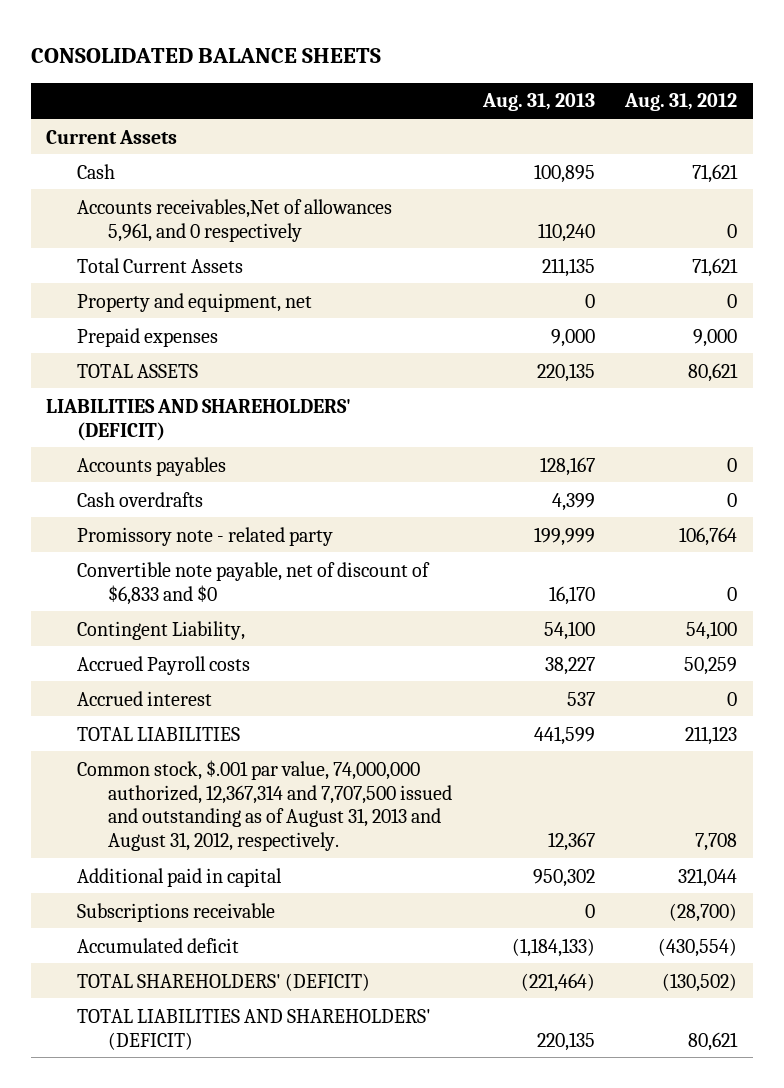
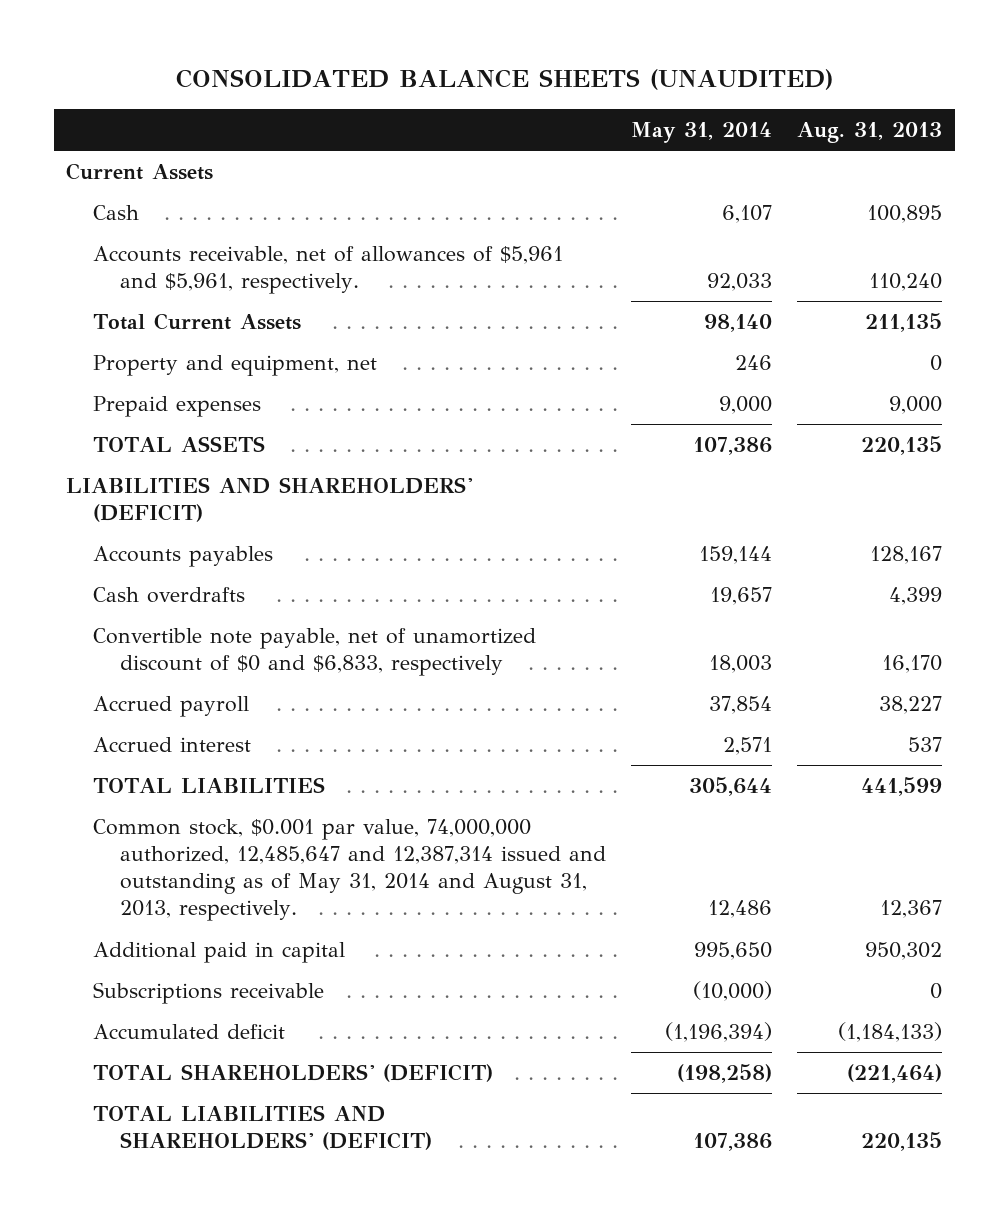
[31,47,382,63] CONSOLIDATED BALANCE SHEETS -> [176,69,834,91] CONSOLIDATED BALANCE SHEETS (UNAUDITED)
[624,93,738,112] Aug. 31, 2012 -> none
none -> [630,122,772,144] May 31, 2014
[77,198,393,242] Accounts receivables,Net of allowances 5,961, and 0 respectively -> [92,246,563,295] Accounts receivable, net of allowances of $5,961 and $5,961, respectively.
[77,526,334,546] Promissory note - related party -> none
[77,620,246,640] Contingent Liability, -> none
[77,561,431,605] Convertible note payable, net of discount of $6,833 and $0 -> [92,628,536,677] Convertible note payable, net of unamortized discount of $0 and $6,833, respectively
[77,655,251,675] Accrued Payroll costs -> [92,696,249,718] Accrued payroll
[77,759,453,852] Common stock, $.001 par value, 74,000,000 authorized, 12,367,314 and 7,707,500 issued and outstanding as of August 31, 2013 and August 31, 2012, respectively. -> [92,819,606,922] Common stock, $0.001 par value, 74,000,000 authorized, 12,485,647 and 12,387,314 issued and outstanding as of May 31, 2014 and August 31, 2013, respectively.

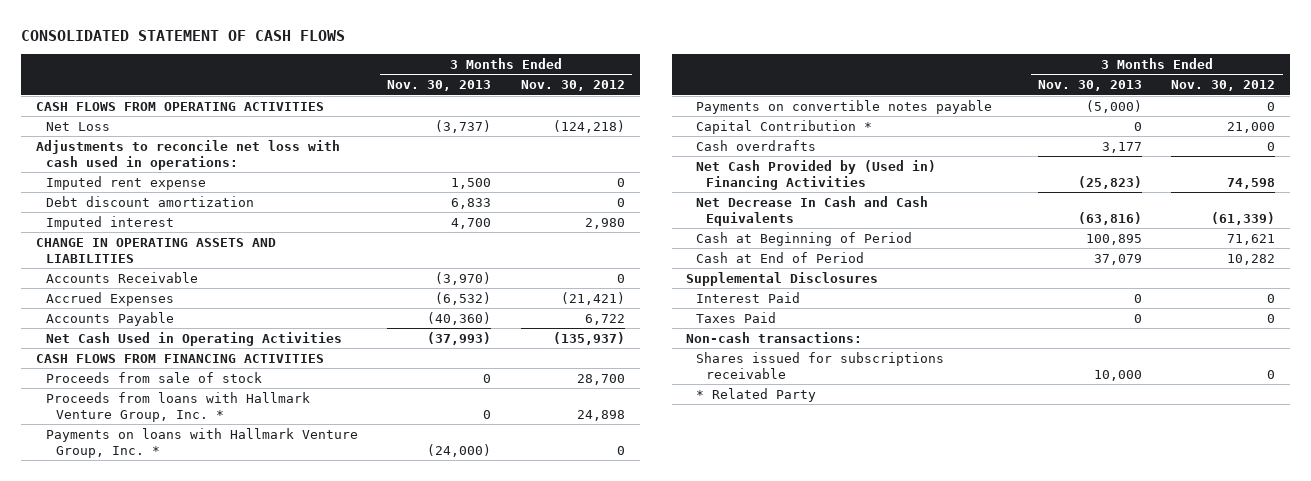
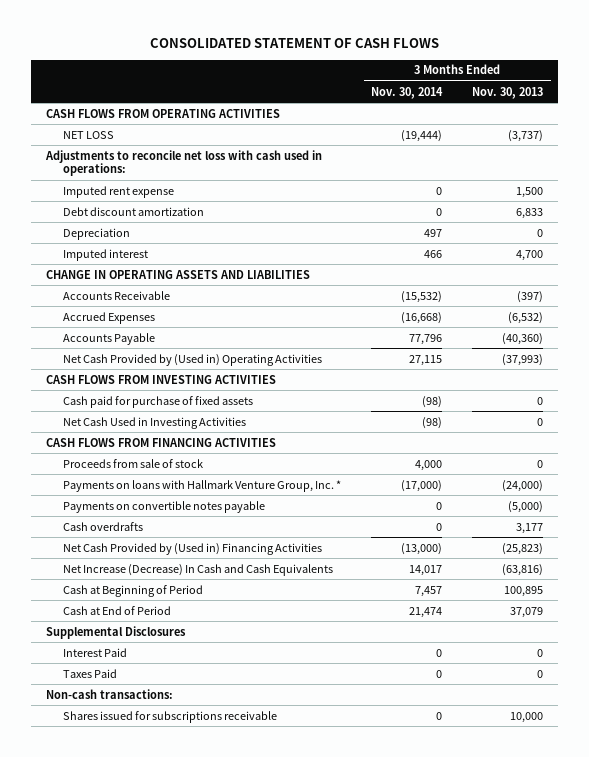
[520,80,625,92] Nov. 30, 2012 -> none
none -> [371,86,444,99] Nov. 30, 2014
[45,121,110,131] Net Loss -> [63,130,115,139] NET LOSS
none -> [63,227,131,240] Depreciation
[435,271,492,285] (3,970) -> [517,290,544,303] (397)
[45,331,342,346] Net Cash Used in Operating Activities -> [63,353,323,366] Net Cash Provided by (Used in) Operating Activities
none -> [46,374,277,384] CASH FLOWS FROM INVESTING ACTIVITIES
none -> [63,395,254,408] Cash paid for purchase of fixed assets
none -> [63,416,247,429] Net Cash Used in Investing Activities
[45,391,310,422] Proceeds from loans with Hallmark Venture Group, Inc. * -> none
[696,119,873,134] Capital Contribution * -> none
[696,195,929,226] Net Decrease In Cash and Cash Equivalents -> [63,563,334,576] Net Increase (Decrease) In Cash and Cash Equivalents
[696,387,817,402] * Related Party -> none

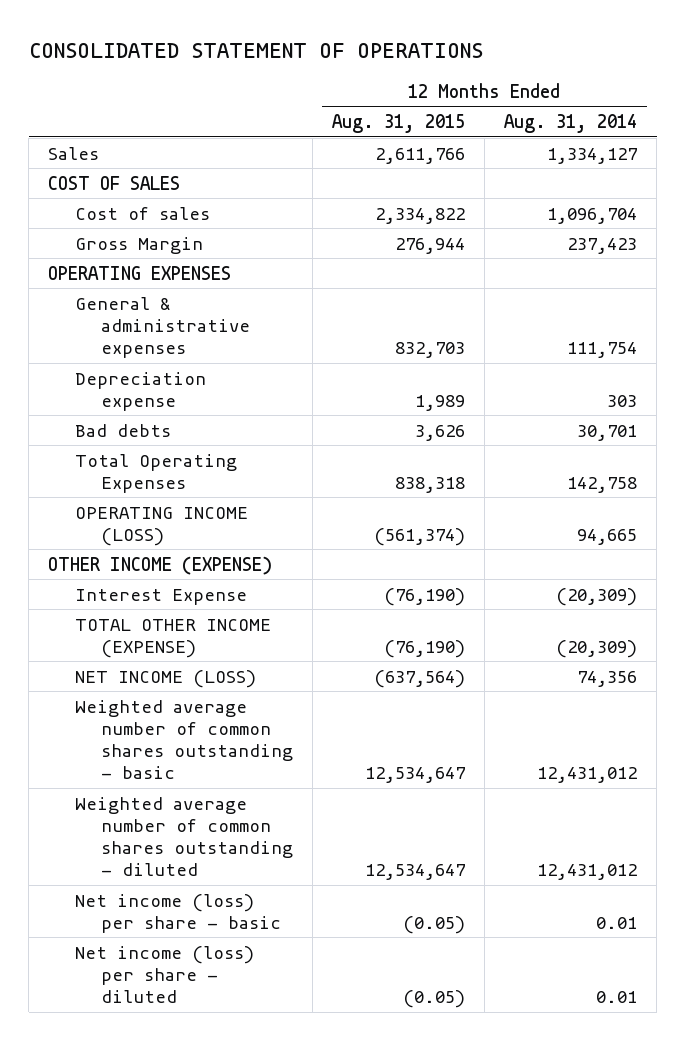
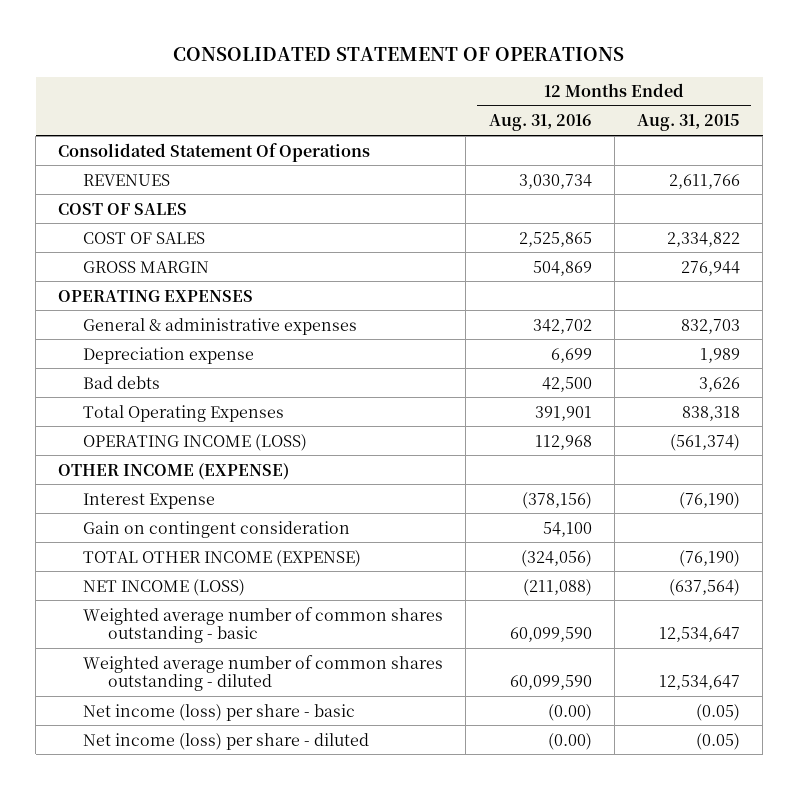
[504,114,638,134] Aug. 31, 2014 -> none
none -> [488,114,592,132] Aug. 31, 2016
none -> [58,142,371,162] Consolidated Statement Of Operations
[48,146,100,160] Sales -> [83,173,171,186] REVENUES
[74,206,210,220] Cost of sales -> [83,231,206,244] COST OF SALES
[74,236,203,254] Gross Margin -> [83,260,210,273] GROSS MARGIN
none -> [83,520,351,538] Gain on contingent consideration

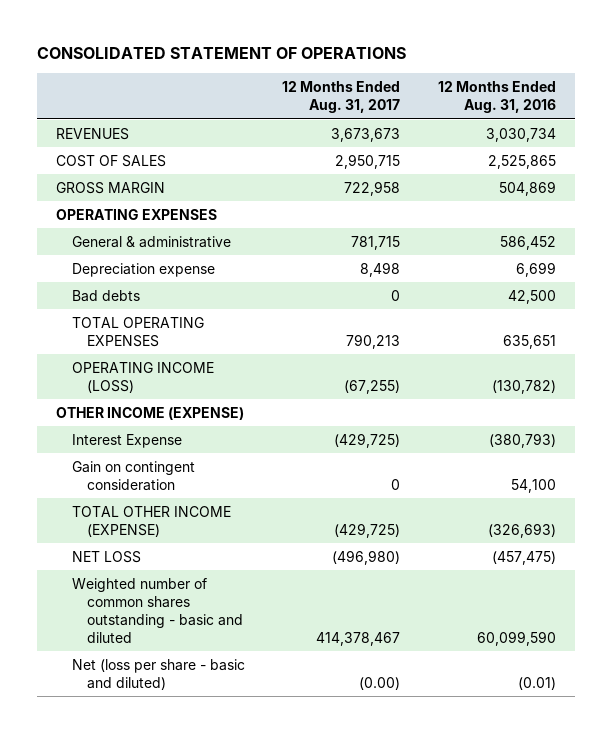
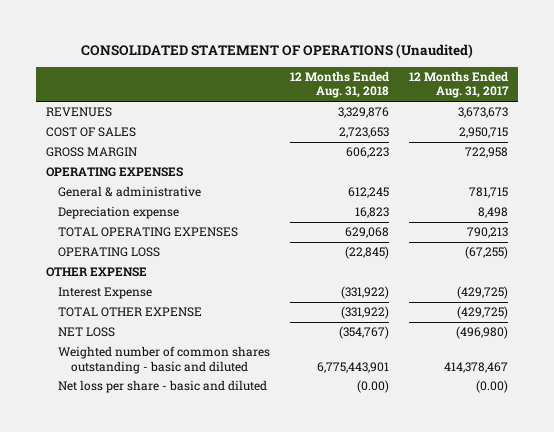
[37,47,407,60] CONSOLIDATED STATEMENT OF OPERATIONS -> [81,43,474,58] CONSOLIDATED STATEMENT OF OPERATIONS (Unaudited)
[438,81,557,114] 12 Months Ended Aug. 31, 2016 -> none
none -> [290,71,390,99] 12 Months Ended Aug. 31, 2018
[71,289,140,302] Bad debts -> none
[71,361,214,393] OPERATING INCOME (LOSS) -> [58,247,161,258] OPERATING LOSS
[56,406,245,420] OTHER INCOME (EXPENSE) -> [46,267,148,278] OTHER EXPENSE
[71,460,195,491] Gain on contingent consideration -> none
[71,505,231,537] TOTAL OTHER INCOME (EXPENSE) -> [58,307,203,318] TOTAL OTHER EXPENSE
[71,658,245,690] Net (loss per share - basic and diluted) -> [58,380,268,394] Net loss per share - basic and diluted

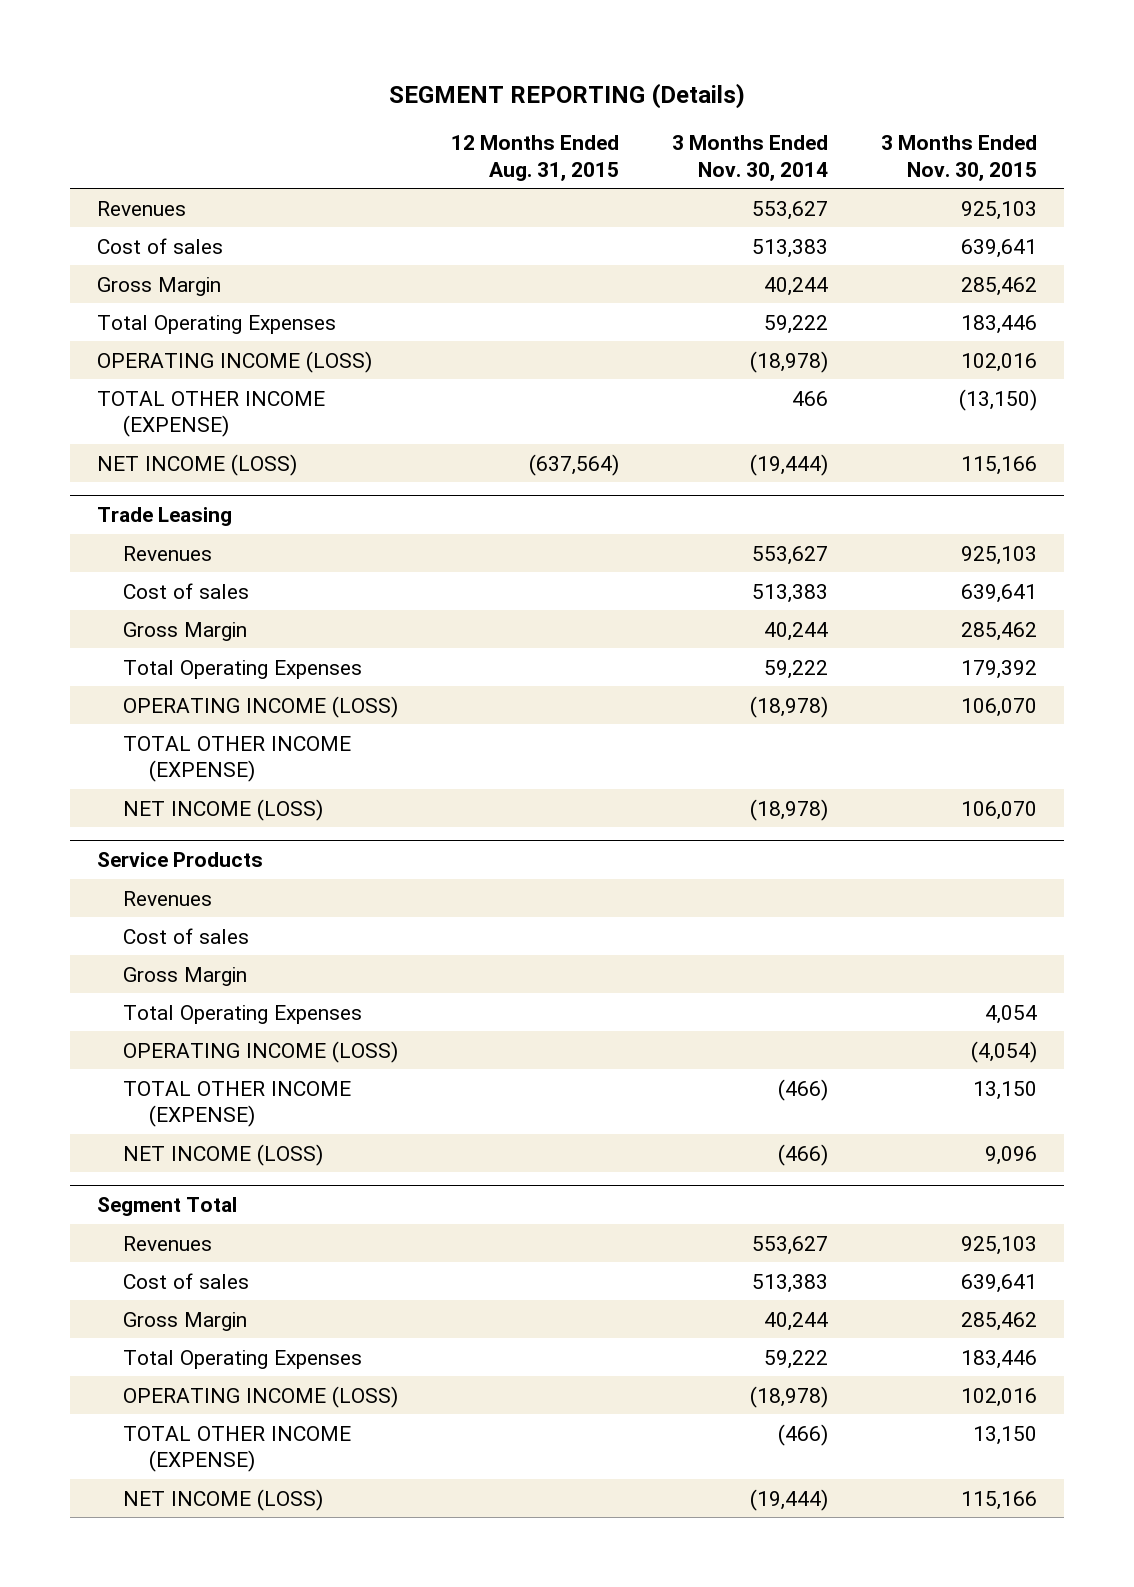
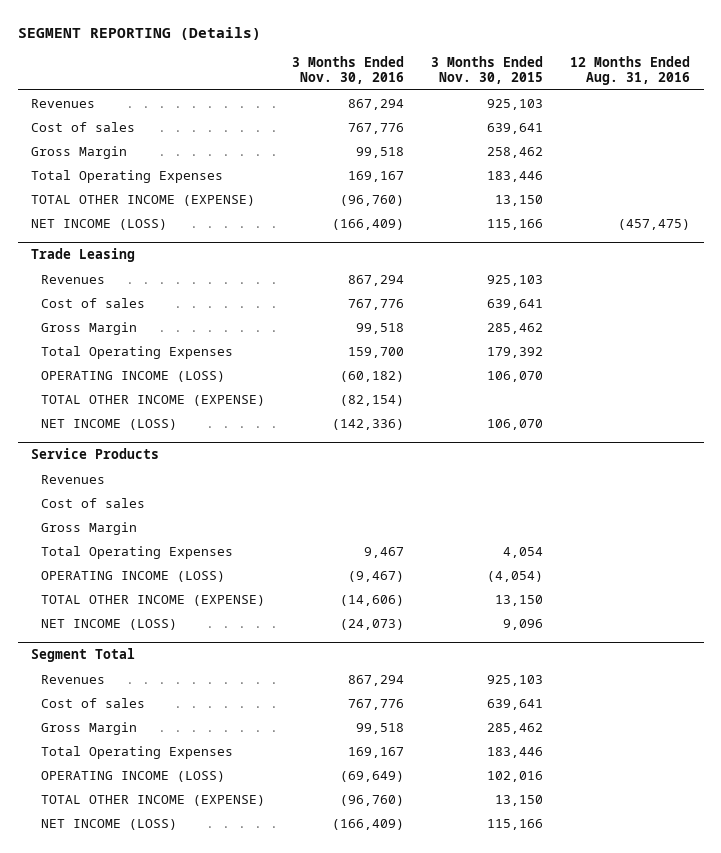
[451,135,620,181] 12 Months Ended Aug. 31, 2015 -> none
[672,135,829,181] 3 Months Ended Nov. 30, 2014 -> none
none -> [291,55,404,85] 3 Months Ended Nov. 30, 2016
none -> [570,55,691,86] 12 Months Ended Aug. 31, 2016
[961,276,1038,296] 285,462 -> [486,146,543,158] 258,462
[96,350,372,373] OPERATING INCOME (LOSS) -> none
[959,388,1038,411] (13,150) -> [494,194,543,206] 13,150

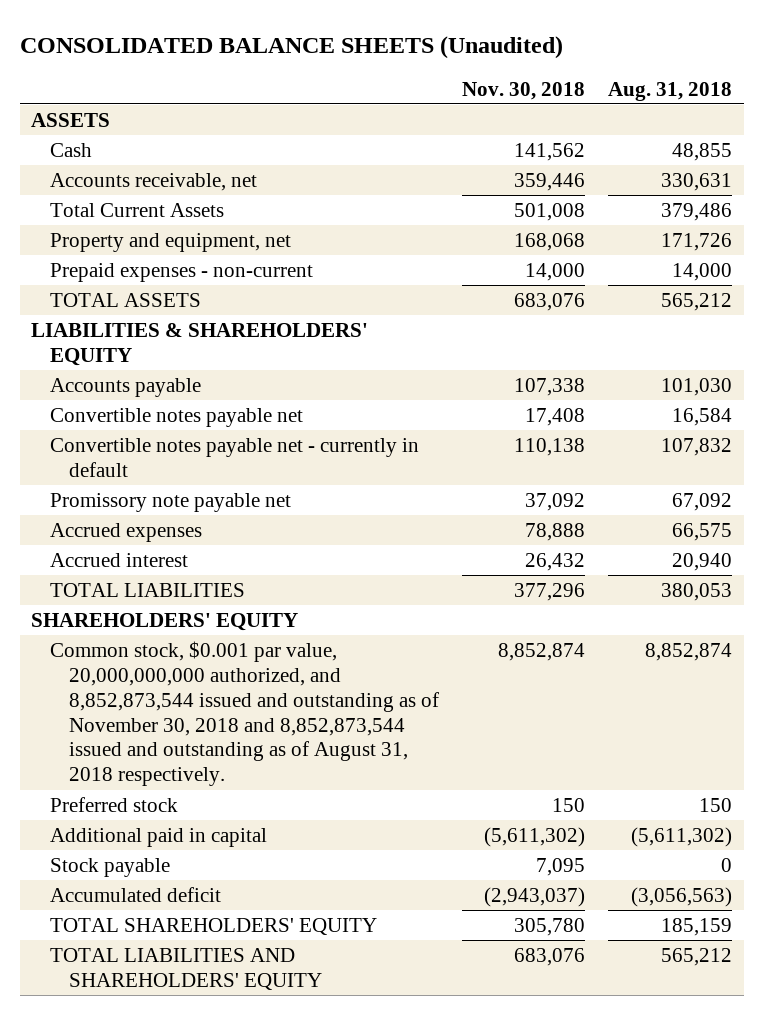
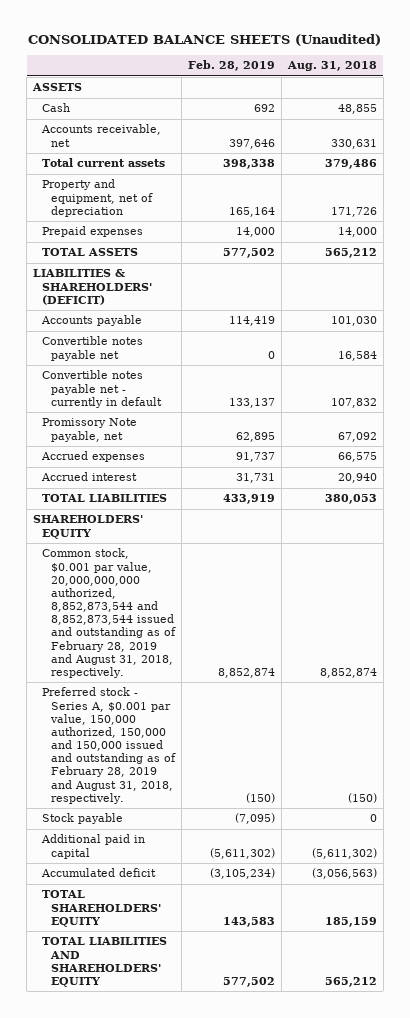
[462,81,586,100] Nov. 30, 2018 -> none
none -> [188,60,276,72] Feb. 28, 2019
[50,202,225,217] Total Current Assets -> [42,158,166,168] Total current assets
[50,232,292,252] Property and equipment, net -> [42,179,154,217] Property and equipment, net of depreciation
[50,262,314,282] Prepaid expenses - non-current -> [42,226,144,238] Prepaid expenses
[31,322,369,366] LIABILITIES & SHAREHOLDERS' EQUITY -> [33,269,153,305] LIABILITIES & SHAREHOLDERS' (DEFICIT)
[50,492,292,512] Promissory note payable net -> [42,418,138,442] Promissory Note payable, net
[50,796,179,812] Preferred stock -> none
[50,640,440,787] Common stock, $0.001 par value, 20,000,000,000 authorized, and 8,852,873,544 issued and outstanding as of November 30, 2018 and 8,852,873,544 issued and outstanding as of August 31, 2018 respectively. -> [42,548,177,679] Common stock, $0.001 par value, 20,000,000,000 authorized, 8,852,873,544 and 8,852,873,544 issued and outstanding as of February 28, 2019 and August 31, 2018, respectively.
none -> [42,687,177,804] Preferred stock - Series A, $0.001 par value, 150,000 authorized, 150,000 and 150,000 issued and outstanding as of February 28, 2019 and August 31, 2018, respectively.
[50,827,268,847] Additional paid in capital -> [41,834,146,859] Additional paid in capital

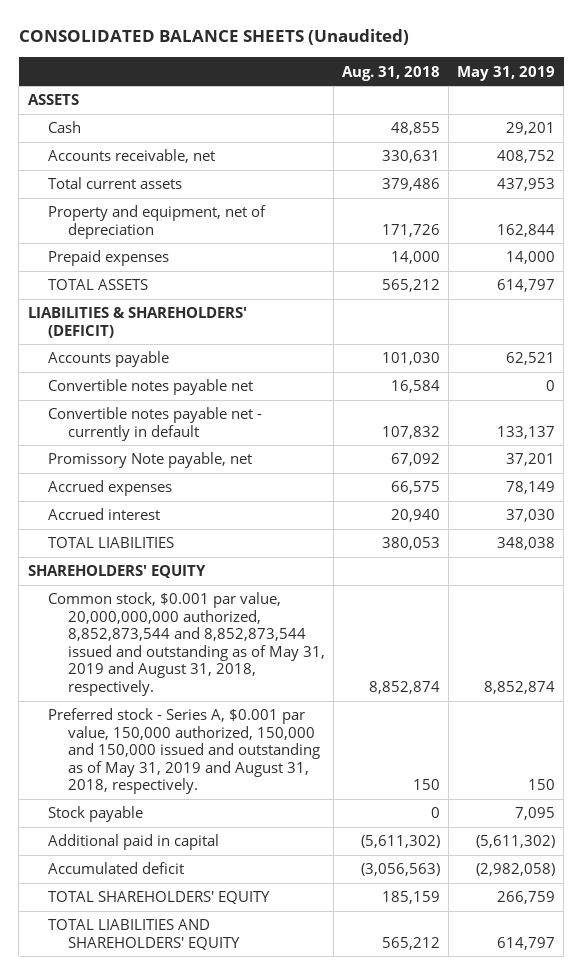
[188,60,276,72] Feb. 28, 2019 -> none
none -> [457,65,556,81] May 31, 2019
[42,548,177,679] Common stock, $0.001 par value, 20,000,000,000 authorized, 8,852,873,544 and 8,852,873,544 issued and outstanding as of February 28, 2019 and August 31, 2018, respectively. -> [47,592,325,696] Common stock, $0.001 par value, 20,000,000,000 authorized, 8,852,873,544 and 8,852,873,544 issued and outstanding as of May 31, 2019 and August 31, 2018, respectively.
[42,687,177,804] Preferred stock - Series A, $0.001 par value, 150,000 authorized, 150,000 and 150,000 issued and outstanding as of February 28, 2019 and August 31, 2018, respectively. -> [47,708,320,795] Preferred stock - Series A, $0.001 par value, 150,000 authorized, 150,000 and 150,000 issued and outstanding as of May 31, 2019 and August 31, 2018, respectively.
[347,792,377,803] (150) -> [412,779,440,791] 150

